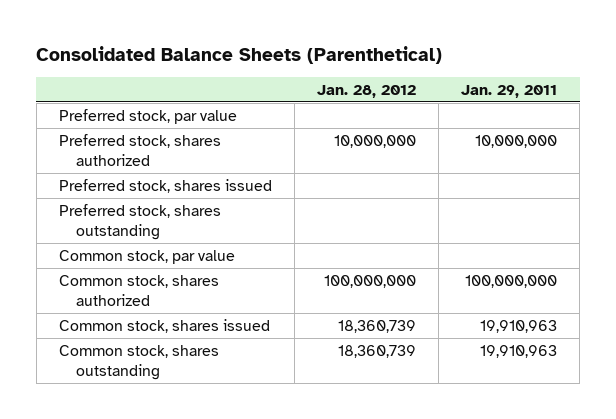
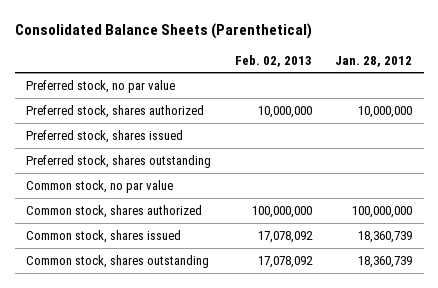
[461,84,558,98] Jan. 29, 2011 -> none
none -> [234,54,312,67] Feb. 02, 2013
[58,108,237,124] Preferred stock, par value -> [26,79,176,93] Preferred stock, no par value
[58,249,235,264] Common stock, par value -> [26,179,174,193] Common stock, no par value

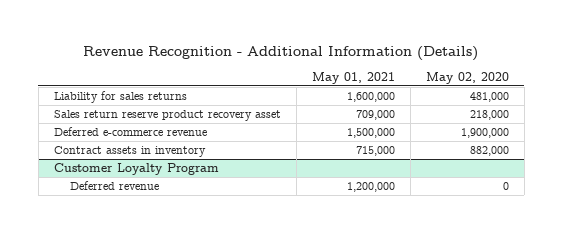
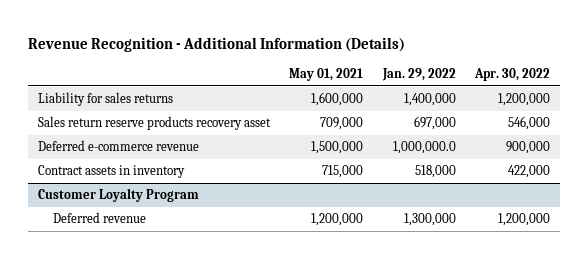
[425,72,509,85] May 02, 2020 -> none
none -> [381,68,456,82] Jan. 29, 2022
none -> [474,68,551,82] Apr. 30, 2022
[53,109,281,121] Sales return reserve product recovery asset -> [38,116,272,131] Sales return reserve products recovery asset

